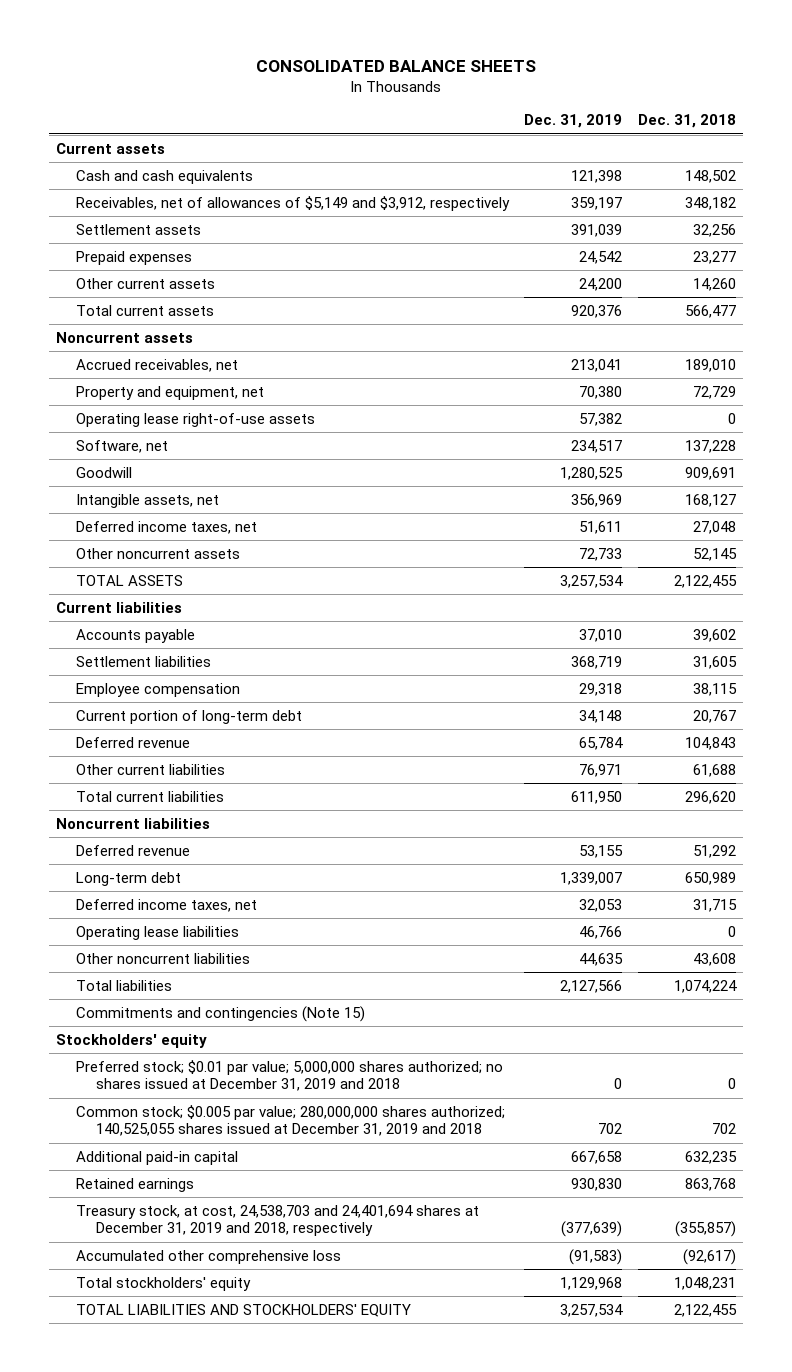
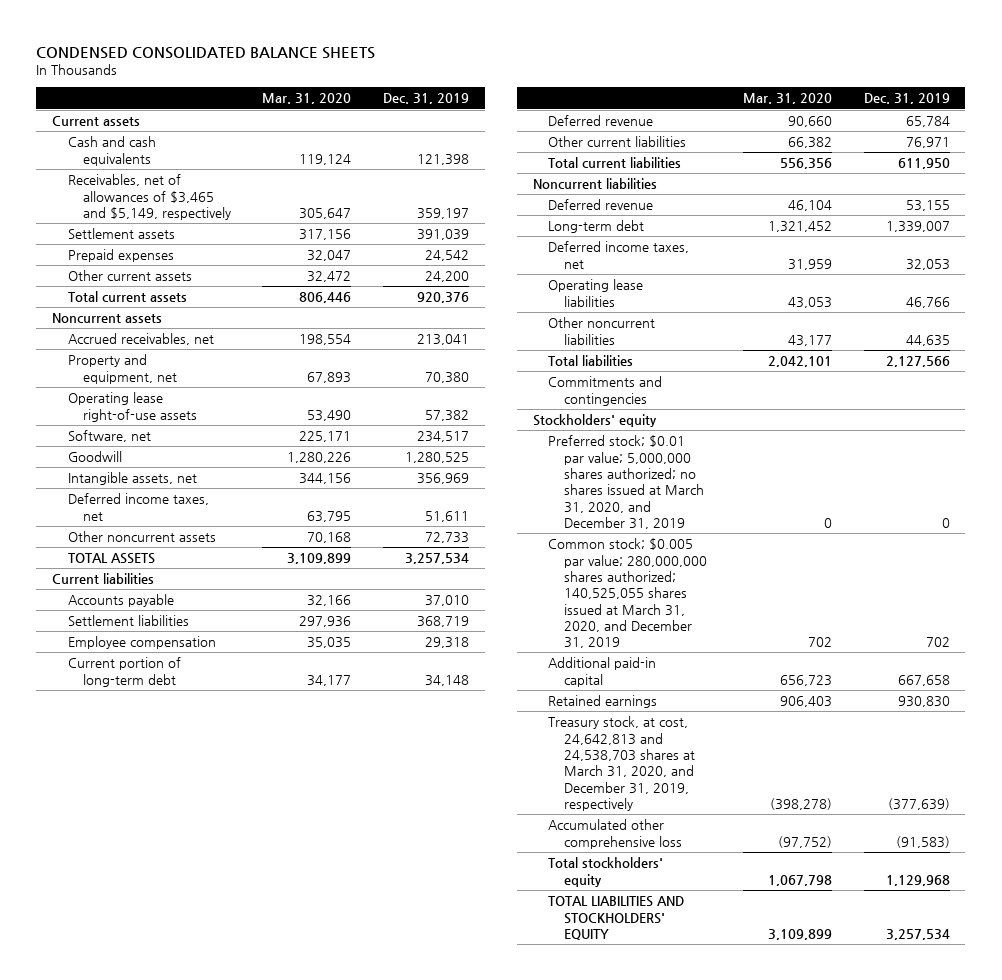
[256,59,537,72] CONSOLIDATED BALANCE SHEETS -> [36,46,376,59] CONDENSED CONSOLIDATED BALANCE SHEETS
[637,114,736,129] Dec. 31, 2018 -> none
none -> [262,93,352,105] Mar. 31, 2020
[75,195,510,211] Receivables, net of allowances of $5,149 and $3,912, respectively -> [67,174,232,220] Receivables, net of allowances of $3,465 and $5,149, respectively
[75,1005,365,1022] Commitments and contingencies (Note 15) -> [548,376,663,406] Commitments and contingencies
[75,1059,503,1092] Preferred stock; $0.01 par value; 5,000,000 shares authorized; no shares issued at December 31, 2019 and 2018 -> [548,435,704,529] Preferred stock; $0.01 par value; 5,000,000 shares authorized; no shares issued at March 31, 2020, and December 31, 2019
[75,1104,505,1137] Common stock; $0.005 par value; 280,000,000 shares authorized; 140,525,055 shares issued at December 31, 2019 and 2018 -> [548,538,707,649] Common stock; $0.005 par value; 280,000,000 shares authorized; 140,525,055 shares issued at March 31, 2020, and December 31, 2019
[75,1204,479,1237] Treasury stock, at cost, 24,538,703 and 24,401,694 shares at December 31, 2019 and 2018, respectively -> [548,716,695,811] Treasury stock, at cost, 24,642,813 and 24,538,703 shares at March 31, 2020, and December 31, 2019, respectively

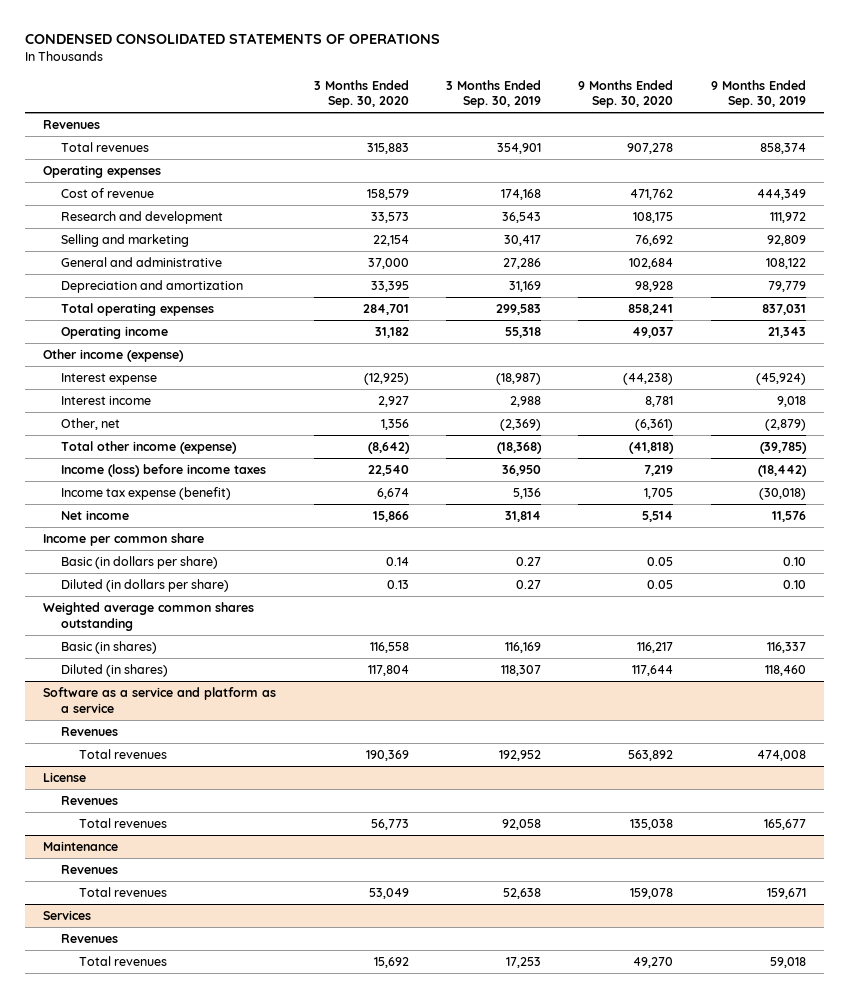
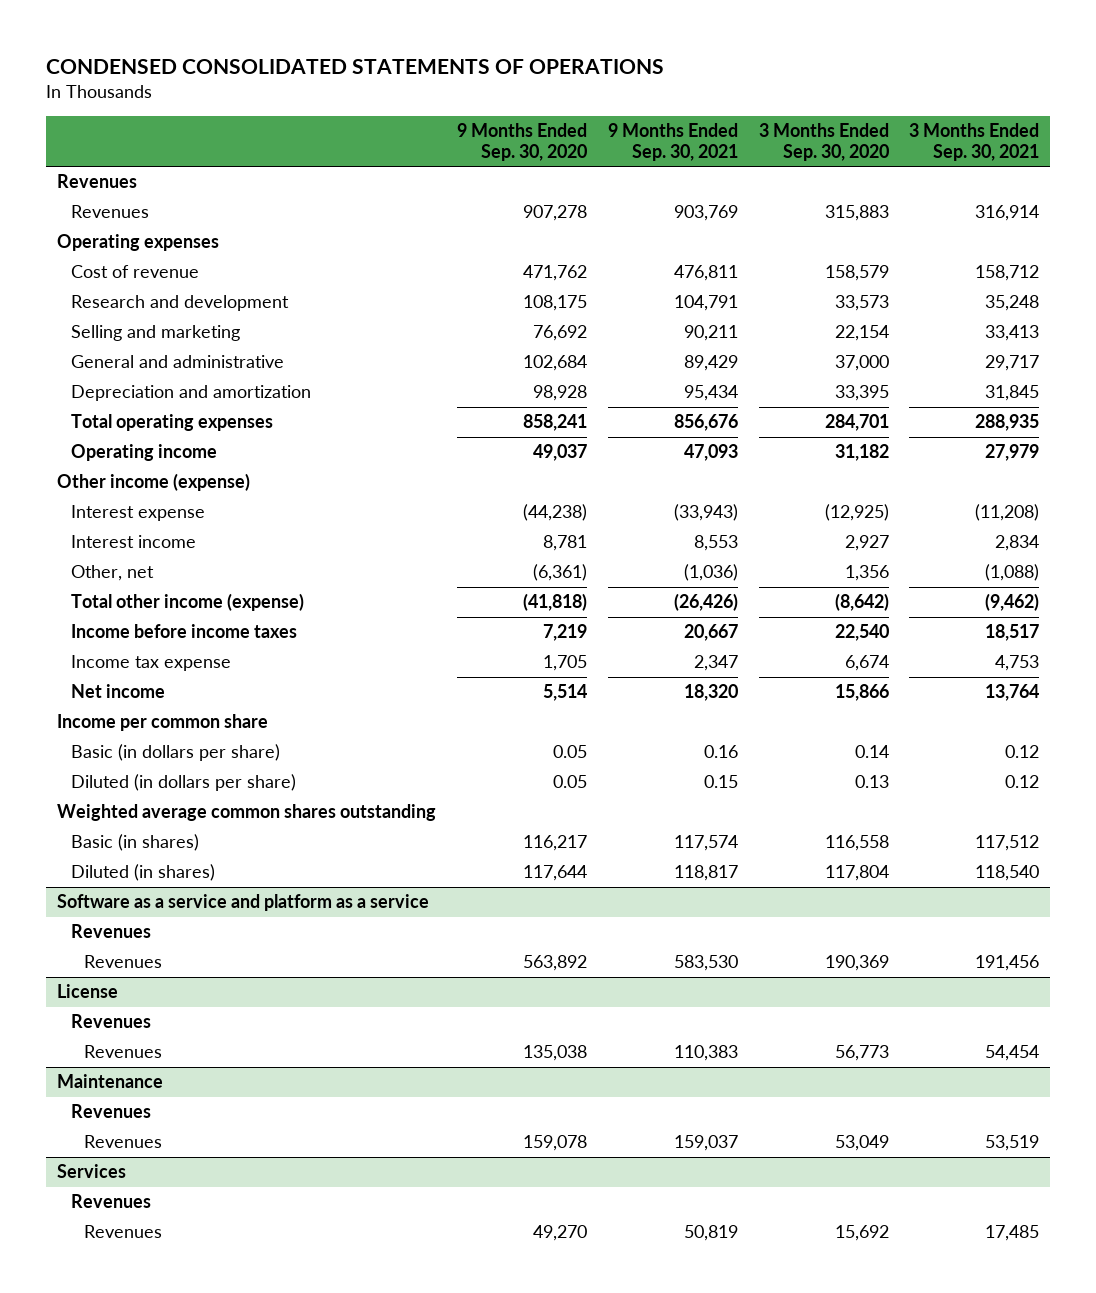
[445,79,541,109] 3 Months Ended Sep. 30, 2019 -> none
[710,79,806,109] 9 Months Ended Sep. 30, 2019 -> none
none -> [607,123,738,162] 9 Months Ended Sep. 30, 2021
none -> [909,123,1040,162] 3 Months Ended Sep. 30, 2021
[60,141,149,152] Total revenues -> [70,205,149,219] Revenues
[60,463,266,477] Income (loss) before income taxes -> [70,624,297,639] Income before income taxes
[60,486,231,500] Income tax expense (benefit) -> [70,655,231,672] Income tax expense
[78,748,167,759] Total revenues -> [84,955,163,969] Revenues
[78,817,167,828] Total revenues -> [84,1045,163,1059] Revenues
[78,886,167,897] Total revenues -> [84,1135,163,1149] Revenues
[78,955,167,966] Total revenues -> [84,1225,163,1239] Revenues

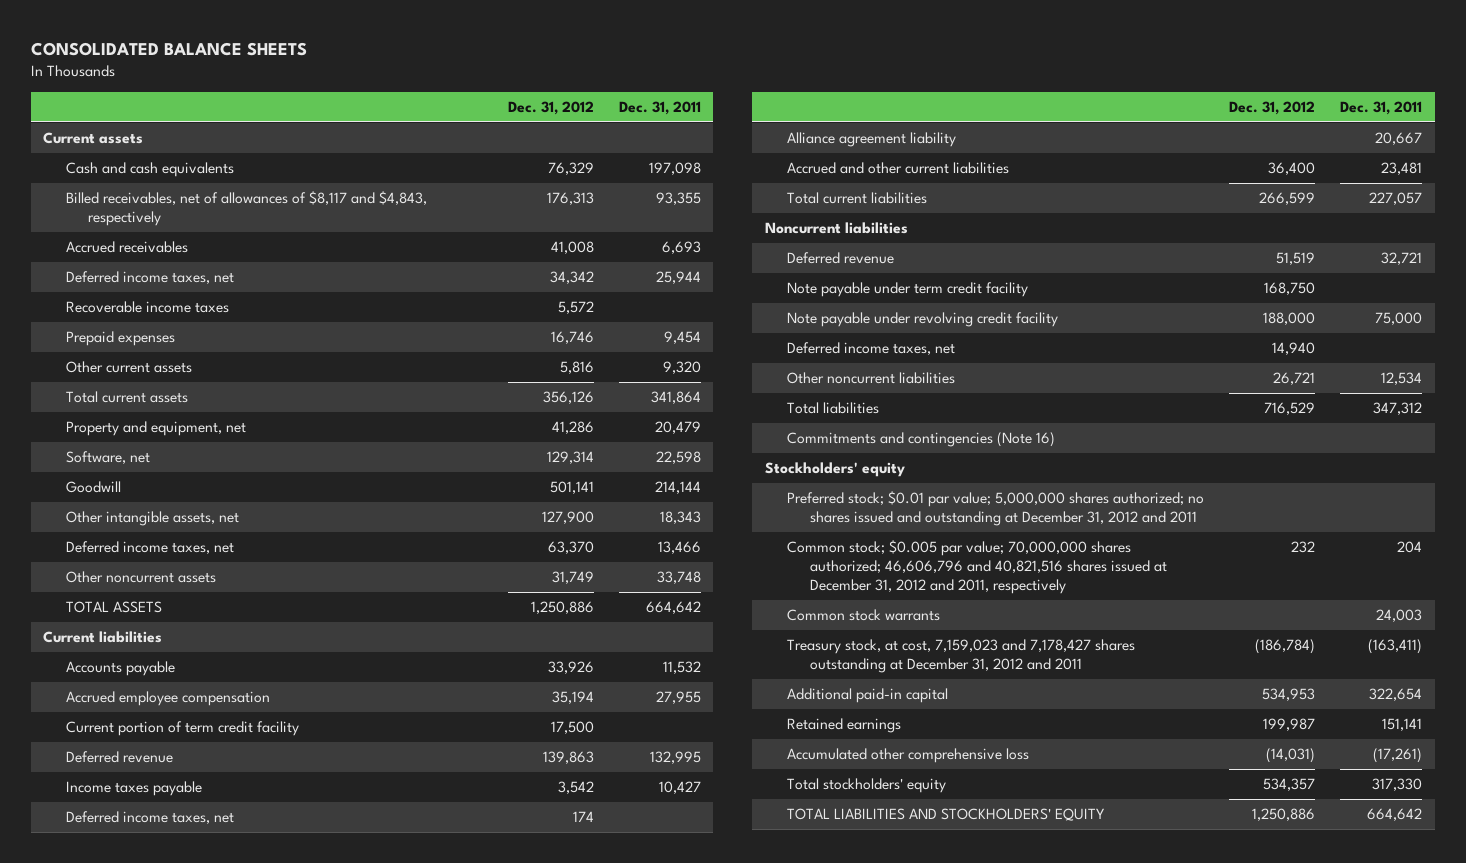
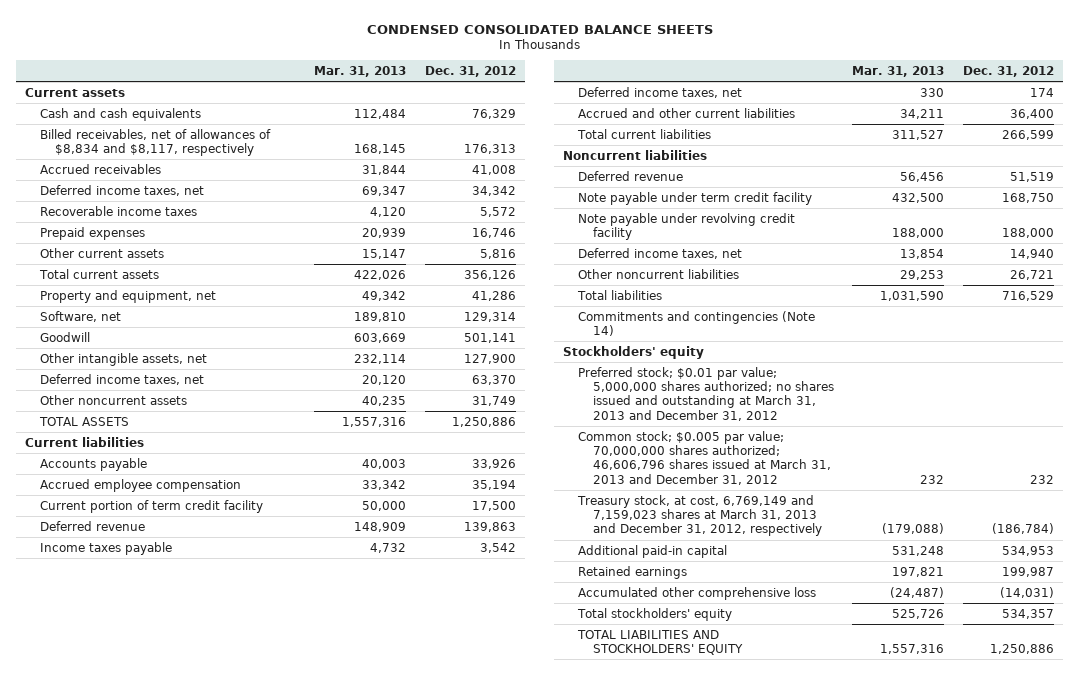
[30,42,307,57] CONSOLIDATED BALANCE SHEETS -> [366,24,713,34] CONDENSED CONSOLIDATED BALANCE SHEETS
[618,100,701,115] Dec. 31, 2011 -> none
none -> [314,66,407,78] Mar. 31, 2013
[65,191,427,226] Billed receivables, net of allowances of $8,117 and $4,843, respectively -> [39,128,271,157] Billed receivables, net of allowances of $8,834 and $8,117, respectively
[787,132,957,148] Alliance agreement liability -> none
[787,432,1056,448] Commitments and contingencies (Note 16) -> [577,310,815,337] Commitments and contingencies (Note 14)
[787,609,941,622] Common stock warrants -> none
[787,491,1205,526] Preferred stock; $0.01 par value; 5,000,000 shares authorized; no shares issued and outstanding at December 31, 2012 and 2011 -> [577,366,834,421] Preferred stock; $0.01 par value; 5,000,000 shares authorized; no shares issued and outstanding at March 31, 2013 and December 31, 2012
[787,540,1167,594] Common stock; $0.005 par value; 70,000,000 shares authorized; 46,606,796 and 40,821,516 shares issued at December 31, 2012 and 2011, respectively -> [577,430,831,485] Common stock; $0.005 par value; 70,000,000 shares authorized; 46,606,796 shares issued at March 31, 2013 and December 31, 2012
[787,639,1136,673] Treasury stock, at cost, 7,159,023 and 7,178,427 shares outstanding at December 31, 2012 and 2011 -> [576,494,822,537] Treasury stock, at cost, 6,769,149 and 7,159,023 shares at March 31, 2013 and December 31, 2012, respectively

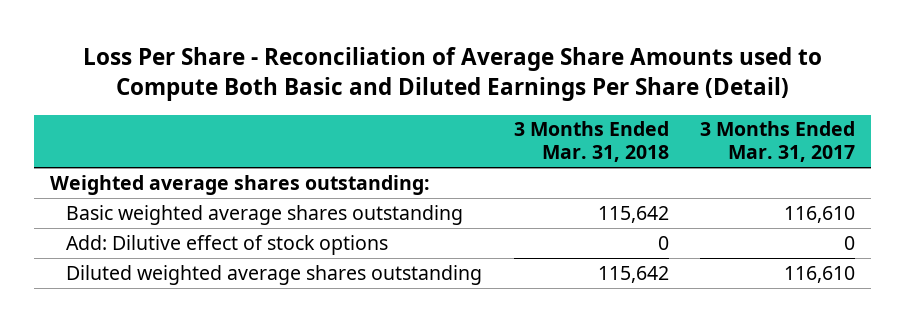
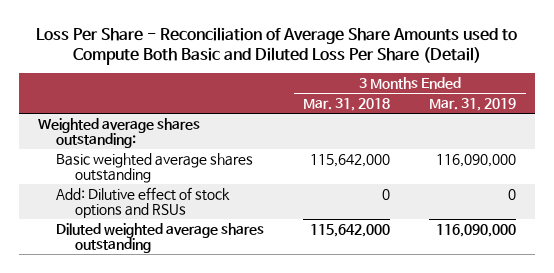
[82,46,822,101] Loss Per Share - Reconciliation of Average Share Amounts used to Compute Both Basic and Diluted Earnings Per Share (Detail) -> [36,26,518,66] Loss Per Share - Reconciliation of Average Share Amounts used to Compute Both Basic and Diluted Loss Per Share (Detail)
[700,121,856,163] 3 Months Ended Mar. 31, 2017 -> none
none -> [429,97,517,111] Mar. 31, 2019
[597,205,669,223] 115,642 -> [310,153,391,167] 115,642,000
[66,234,389,255] Add: Dilutive effect of stock options -> [56,186,231,219] Add: Dilutive effect of stock options and RSUs
[597,265,669,283] 115,642 -> [310,223,391,237] 115,642,000

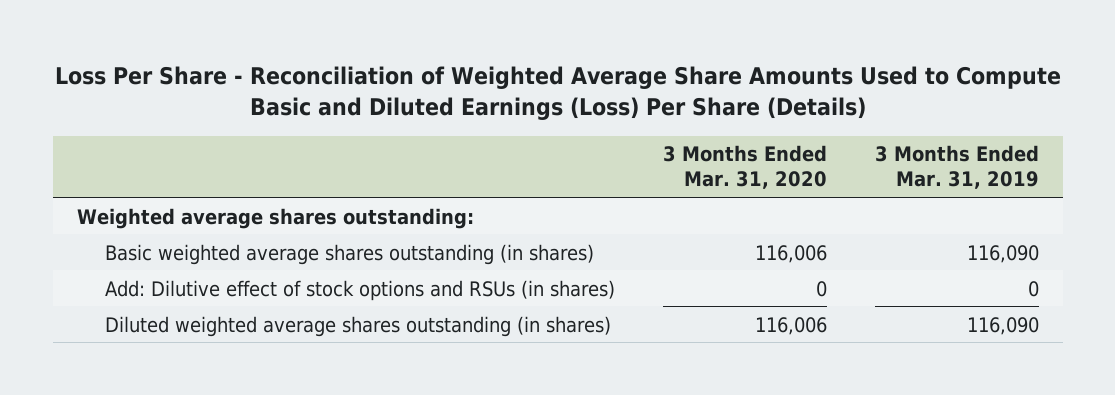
[36,26,518,66] Loss Per Share - Reconciliation of Average Share Amounts used to Compute Both Basic and Diluted Loss Per Share (Detail) -> [54,66,1061,121] Loss Per Share - Reconciliation of Weighted Average Share Amounts Used to Compute Basic and Diluted Earnings (Loss) Per Share (Details)
[303,97,391,111] Mar. 31, 2018 -> none
none -> [663,145,828,190] 3 Months Ended Mar. 31, 2020
[56,152,254,184] Basic weighted average shares outstanding -> [105,243,595,265] Basic weighted average shares outstanding (in shares)
[436,153,517,167] 116,090,000 -> [966,244,1039,263] 116,090
[56,186,231,219] Add: Dilutive effect of stock options and RSUs -> [105,279,616,301] Add: Dilutive effect of stock options and RSUs (in shares)
[56,222,265,254] Diluted weighted average shares outstanding -> [105,315,612,337] Diluted weighted average shares outstanding (in shares)
[436,223,517,237] 116,090,000 -> [966,316,1039,335] 116,090

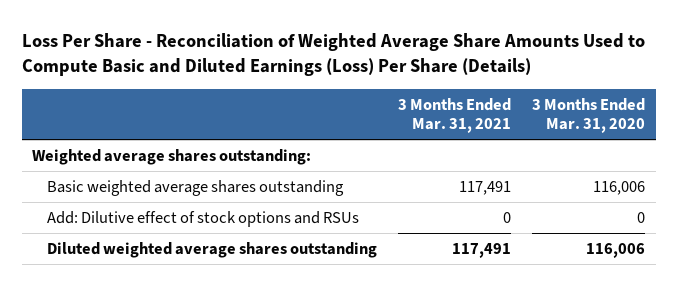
[874,145,1039,190] 3 Months Ended Mar. 31, 2019 -> none
none -> [398,97,512,133] 3 Months Ended Mar. 31, 2021
[105,243,595,265] Basic weighted average shares outstanding (in shares) -> [47,180,345,197] Basic weighted average shares outstanding
[105,279,616,301] Add: Dilutive effect of stock options and RSUs (in shares) -> [47,211,360,228] Add: Dilutive effect of stock options and RSUs
[105,315,612,337] Diluted weighted average shares outstanding (in shares) -> [47,242,378,259] Diluted weighted average shares outstanding

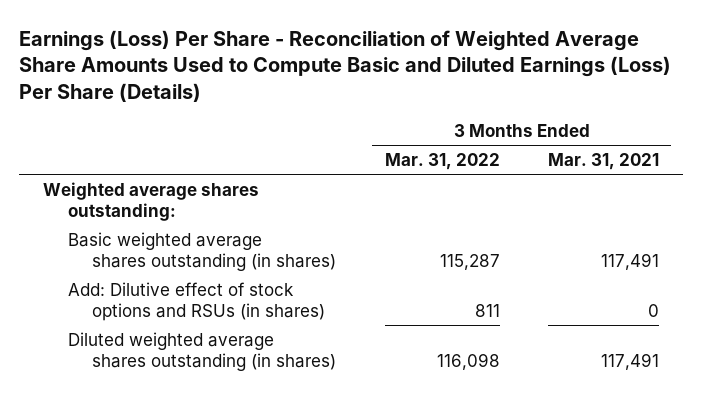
[21,33,645,77] Loss Per Share - Reconciliation of Weighted Average Share Amounts Used to Compute Basic and Diluted Earnings (Loss) Per Share (Details) -> [19,29,672,103] Earnings (Loss) Per Share - Reconciliation of Weighted Average Share Amounts Used to Compute Basic and Diluted Earnings (Loss) Per Share (Details)
[532,97,646,133] 3 Months Ended Mar. 31, 2020 -> none
none -> [384,152,500,170] Mar. 31, 2022
[47,180,345,197] Basic weighted average shares outstanding -> [67,231,336,271] Basic weighted average shares outstanding (in shares)
[47,211,360,228] Add: Dilutive effect of stock options and RSUs -> [67,281,325,321] Add: Dilutive effect of stock options and RSUs (in shares)
[47,242,378,259] Diluted weighted average shares outstanding -> [67,331,336,371] Diluted weighted average shares outstanding (in shares)

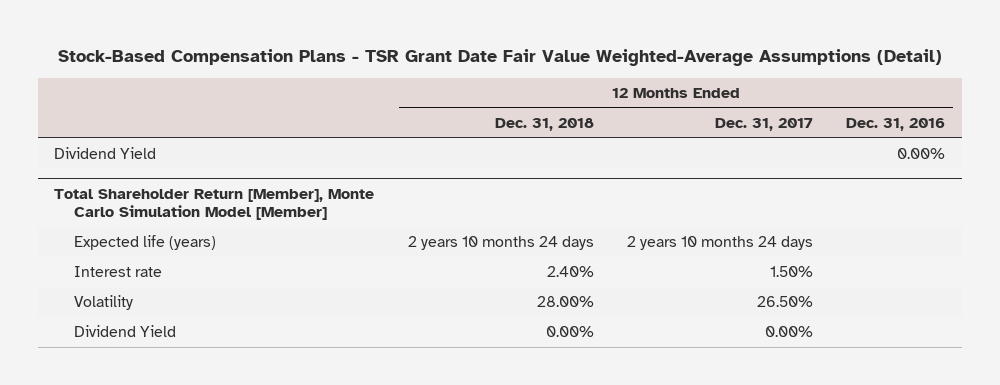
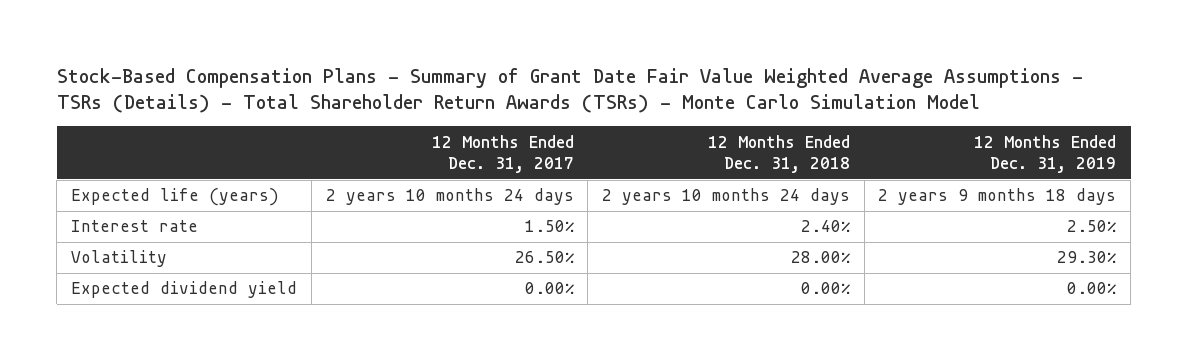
[57,49,942,67] Stock-Based Compensation Plans - TSR Grant Date Fair Value Weighted-Average Assumptions (Detail) -> [56,68,1083,114] Stock-Based Compensation Plans - Summary of Grant Date Fair Value Weighted Average Assumptions - TSRs (Details) - Total Shareholder Return Awards (TSRs) - Monte Carlo Simulation Model
[846,118,946,132] Dec. 31, 2016 -> none
none -> [974,134,1117,173] 12 Months Ended Dec. 31, 2019
[54,147,157,160] Dividend Yield -> none
[54,188,375,221] Total Shareholder Return [Member], Monte Carlo Simulation Model [Member] -> none
[74,325,177,338] Dividend Yield -> [71,281,298,299] Expected dividend yield

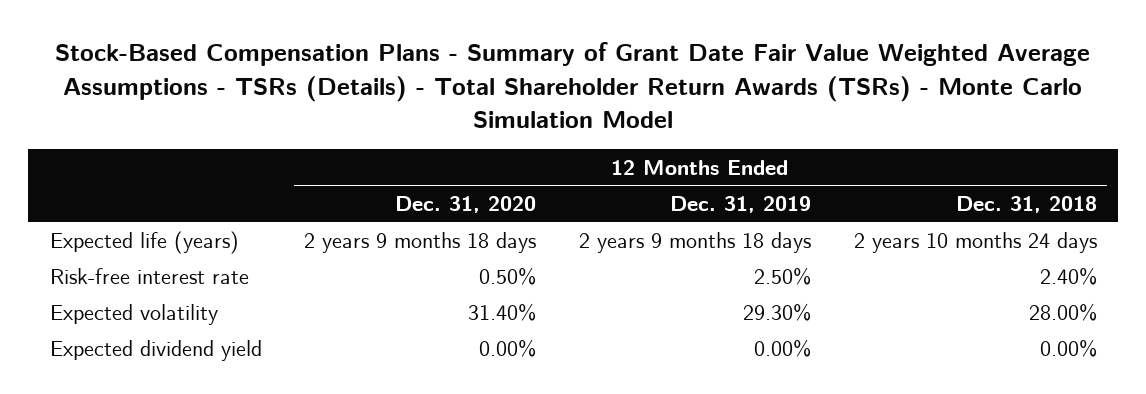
[431,134,574,173] 12 Months Ended Dec. 31, 2017 -> none
none -> [395,195,537,213] Dec. 31, 2020
[71,220,199,233] Interest rate -> [49,267,249,284] Risk-free interest rate
[71,250,168,268] Volatility -> [49,303,218,325] Expected volatility

